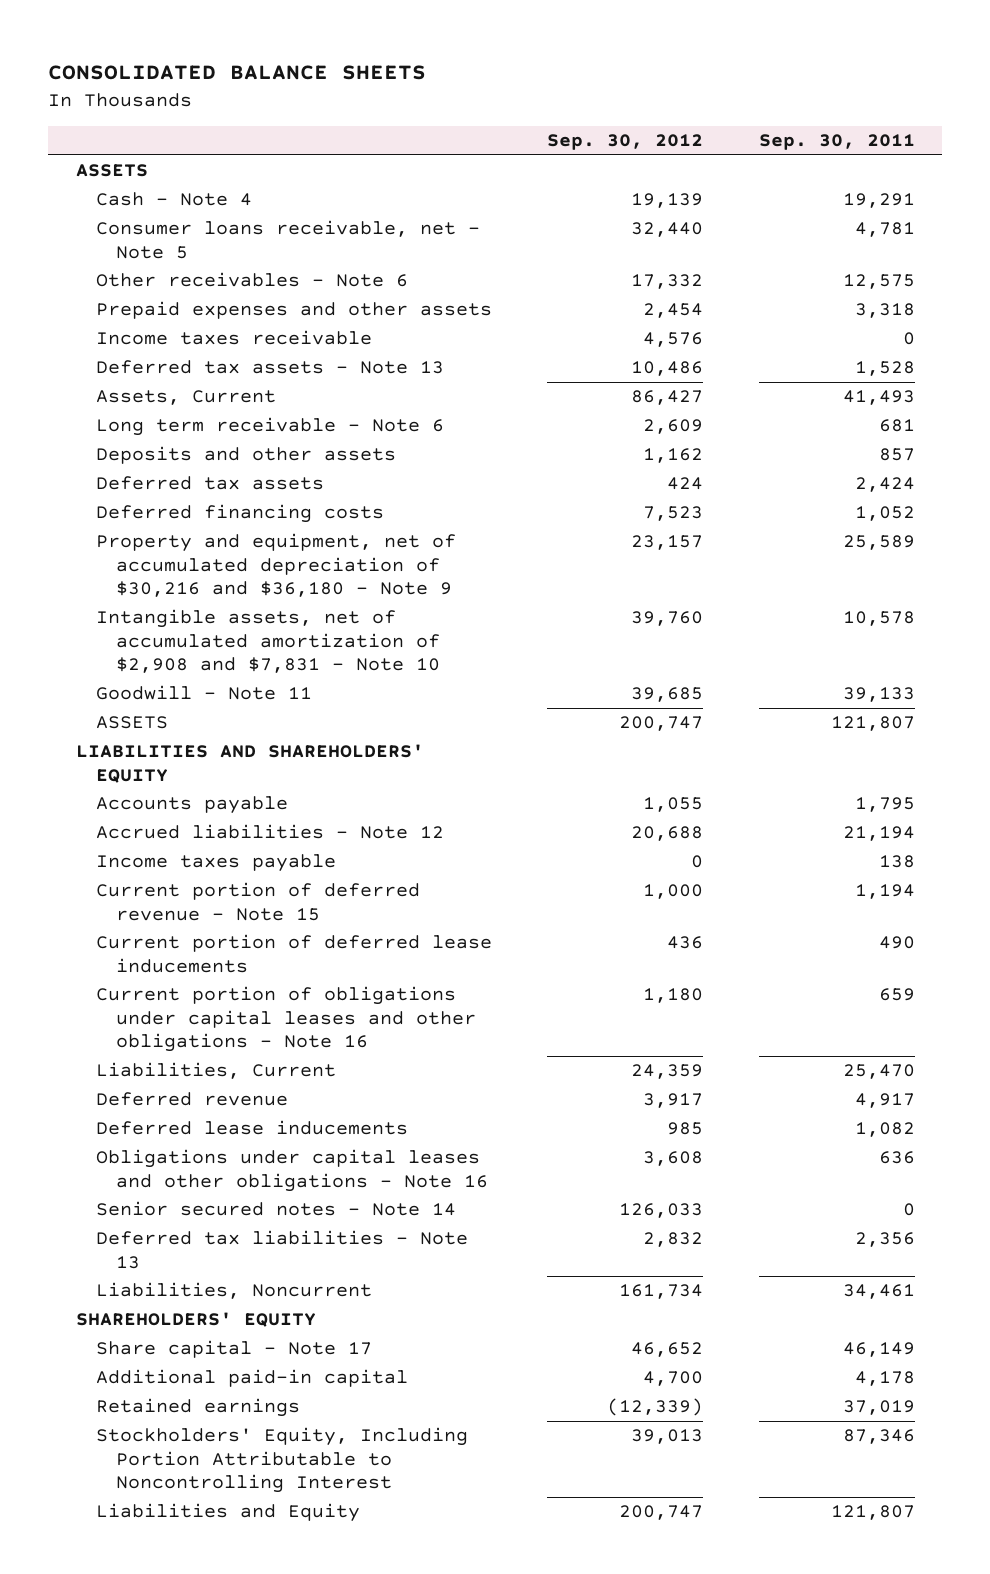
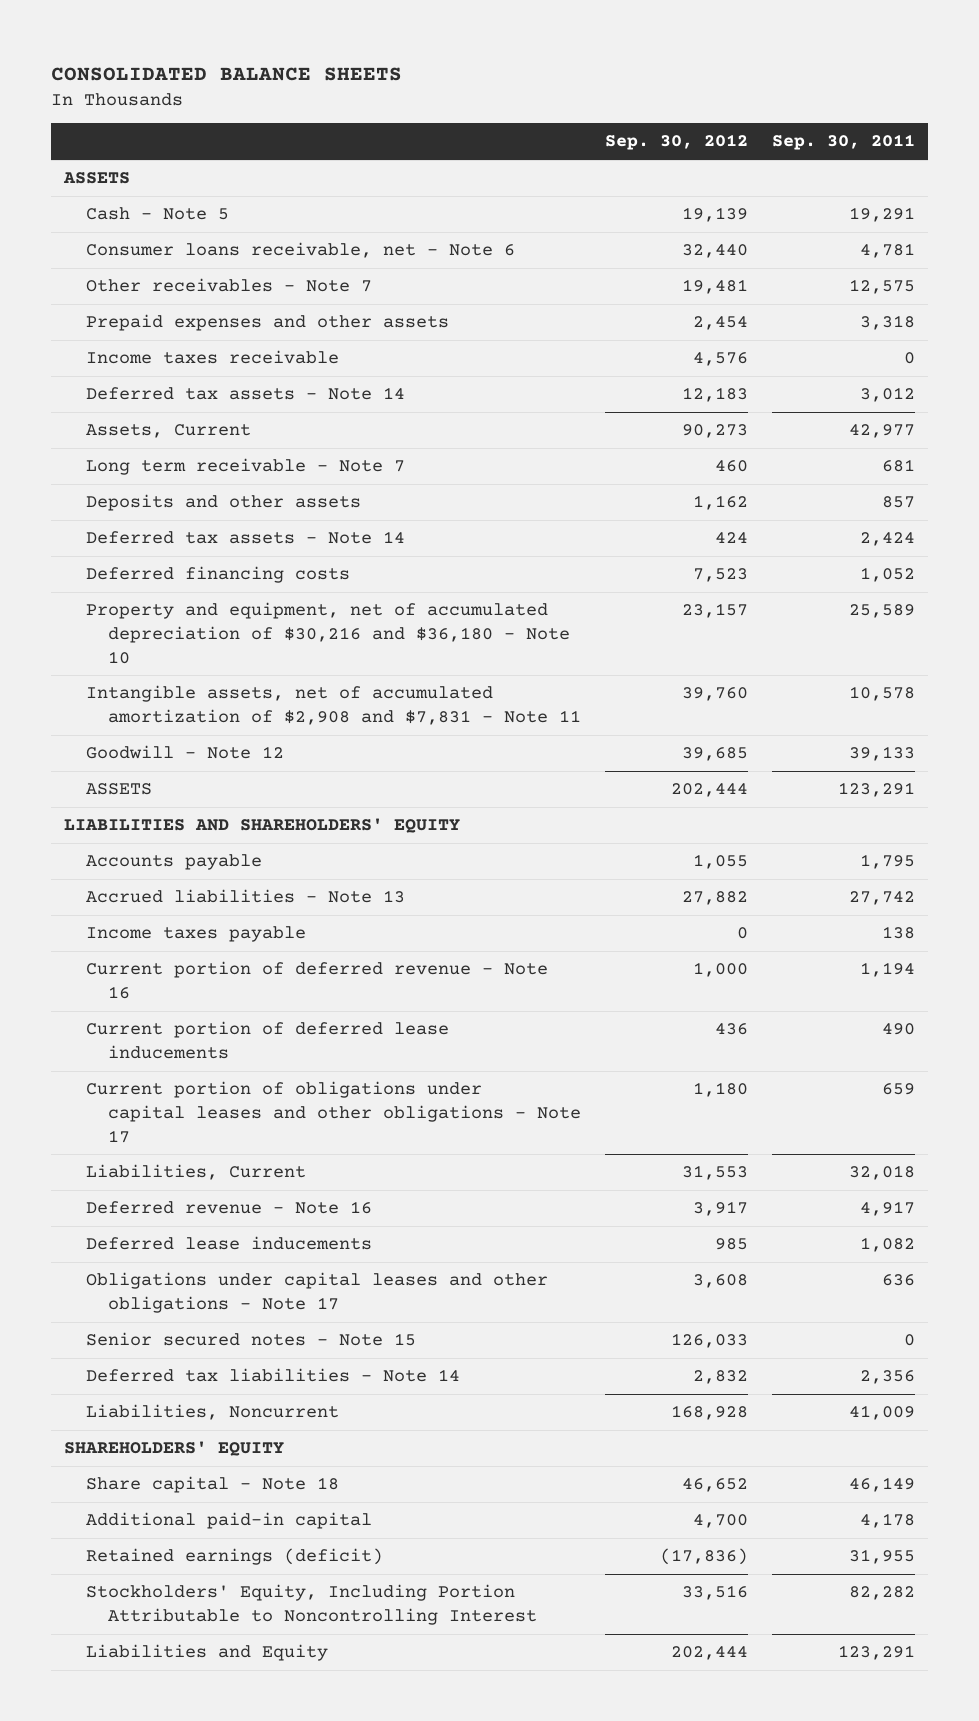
[95,192,252,207] Cash - Note 4 -> [85,207,229,221] Cash - Note 5
[95,220,480,259] Consumer loans receivable, net - Note 5 -> [85,242,515,259] Consumer loans receivable, net - Note 6
[95,272,408,288] Other receivables - Note 6 -> [85,278,372,293] Other receivables - Note 7
[631,274,704,290] 17,332 -> [681,279,748,295] 19,481
[95,360,444,375] Deferred tax assets - Note 13 -> [85,387,405,401] Deferred tax assets - Note 14
[631,361,704,377] 10,486 -> [681,387,748,403] 12,183
[854,361,915,377] 1,528 -> [860,387,916,403] 3,012
[631,390,704,406] 86,427 -> [681,424,748,439] 90,273
[842,390,915,406] 41,493 -> [849,424,916,439] 42,977
[95,417,444,437] Long term receivable - Note 6 -> [85,458,405,476] Long term receivable - Note 7
[643,419,704,435] 2,609 -> [714,460,748,473] 460
[95,476,324,491] Deferred tax assets -> [85,531,405,545] Deferred tax assets - Note 14
[95,533,456,598] Property and equipment, net of accumulated depreciation of $30,216 and $36,180 - Note 9 -> [85,602,570,664] Property and equipment, net of accumulated depreciation of $30,216 and $36,180 - Note 10
[95,609,440,674] Intangible assets, net of accumulated amortization of $2,908 and $7,831 - Note 10 -> [85,685,581,726] Intangible assets, net of accumulated amortization of $2,908 and $7,831 - Note 11
[95,685,312,701] Goodwill - Note 11 -> [85,745,284,760] Goodwill - Note 12
[619,716,704,732] 200,747 -> [670,783,748,798] 202,444
[830,716,915,732] 121,807 -> [838,782,916,798] 123,291
[95,824,444,840] Accrued liabilities - Note 12 -> [85,889,405,904] Accrued liabilities - Note 13
[631,826,704,842] 20,688 -> [681,891,748,906] 27,882
[842,826,915,842] 21,194 -> [849,891,916,906] 27,742
[95,882,420,921] Current portion of deferred revenue - Note 15 -> [85,961,548,1000] Current portion of deferred revenue - Note 16
[95,986,476,1053] Current portion of obligations under capital leases and other obligations - Note 16 -> [85,1081,581,1143] Current portion of obligations under capital leases and other obligations - Note 17
[631,1064,704,1080] 24,359 -> [681,1165,748,1181] 31,553
[842,1064,915,1080] 25,470 -> [849,1165,916,1181] 32,018
[95,1092,288,1107] Deferred revenue -> [85,1201,372,1215] Deferred revenue - Note 16
[95,1149,488,1192] Obligations under capital leases and other obligations - Note 16 -> [85,1272,548,1314] Obligations under capital leases and other obligations - Note 17
[95,1201,456,1217] Senior secured notes - Note 14 -> [85,1332,416,1347] Senior secured notes - Note 15
[95,1230,468,1269] Deferred tax liabilities - Note 13 -> [85,1368,460,1383] Deferred tax liabilities - Note 14
[619,1284,704,1300] 161,734 -> [670,1405,748,1421] 168,928
[842,1284,915,1300] 34,461 -> [849,1405,916,1421] 41,009
[95,1340,372,1359] Share capital - Note 17 -> [85,1476,339,1494] Share capital - Note 18
[95,1398,300,1418] Retained earnings -> [85,1548,383,1566] Retained earnings (deficit)
[607,1398,704,1417] (12,339) -> [659,1548,748,1566] (17,836)
[842,1400,915,1416] 37,019 -> [849,1549,916,1565] 31,955
[631,1429,704,1445] 39,013 -> [681,1585,748,1601] 33,516
[842,1429,915,1445] 87,346 -> [849,1586,916,1601] 82,282
[619,1505,704,1521] 200,747 -> [670,1646,748,1661] 202,444
[830,1505,915,1521] 121,807 -> [838,1645,916,1661] 123,291

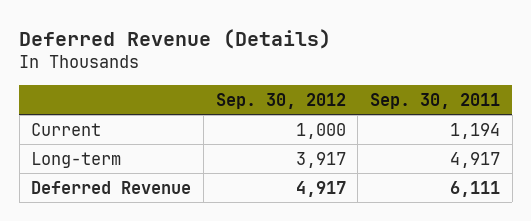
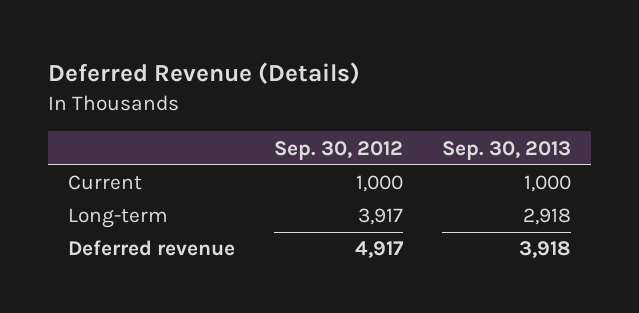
[369,92,500,109] Sep. 30, 2011 -> none
none -> [442,140,572,160] Sep. 30, 2013
[31,180,192,194] Deferred Revenue -> [67,240,235,257] Deferred revenue

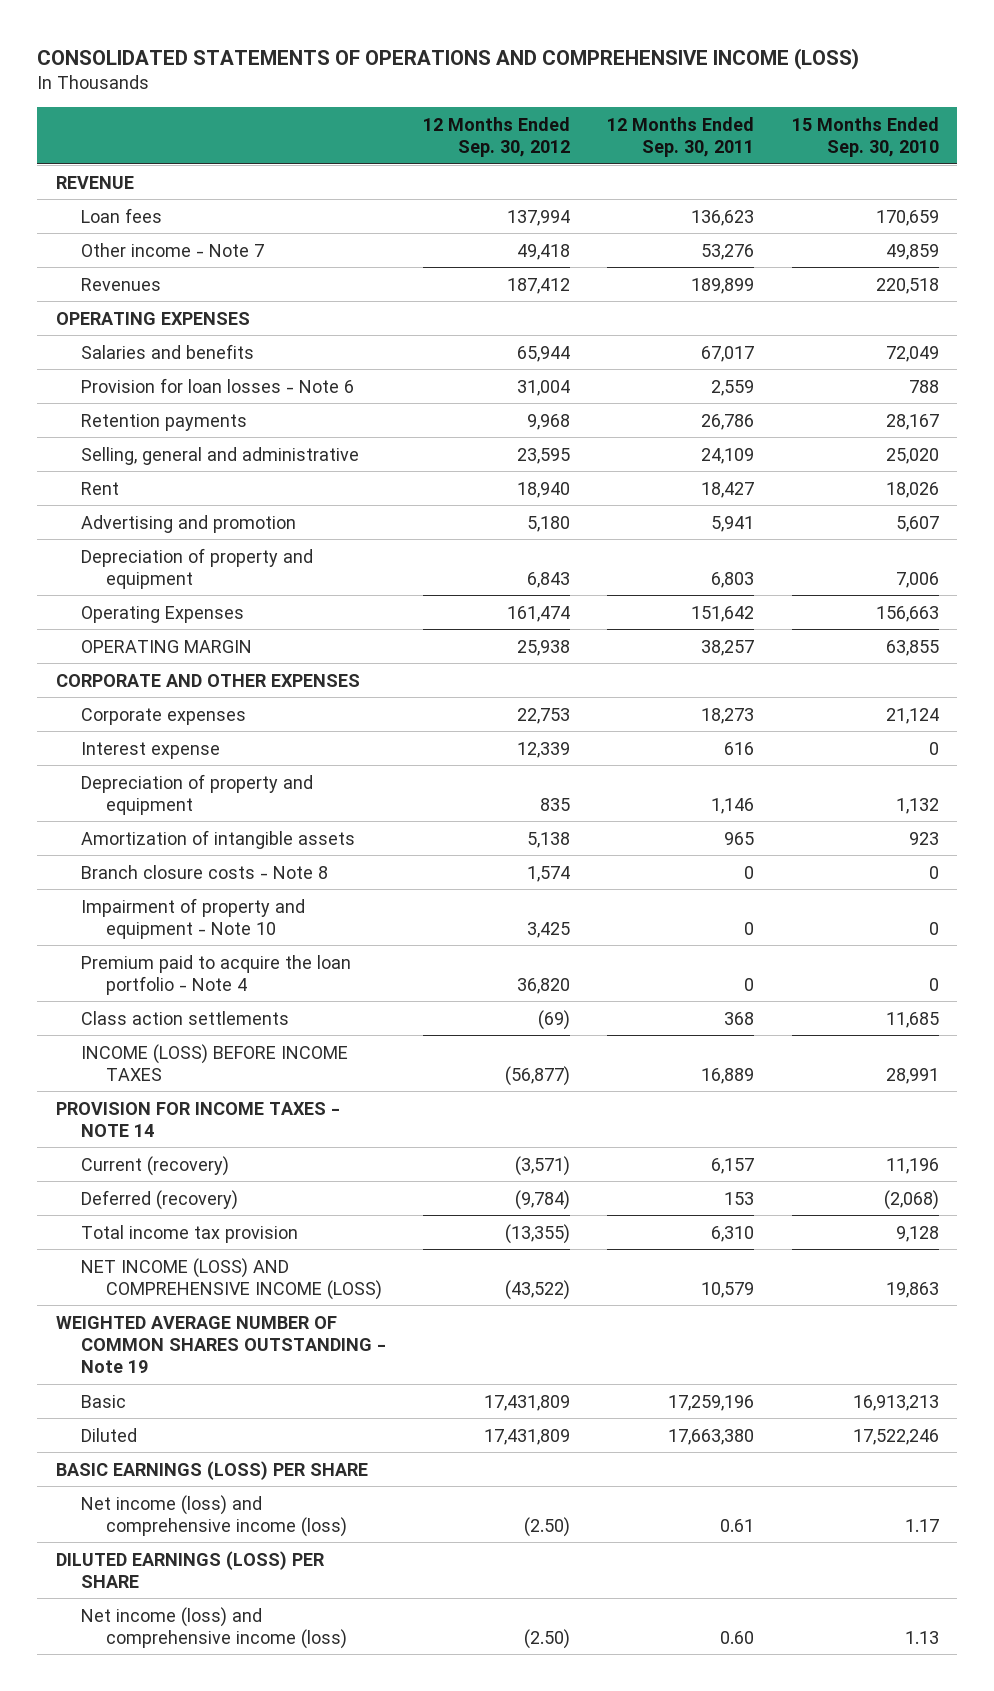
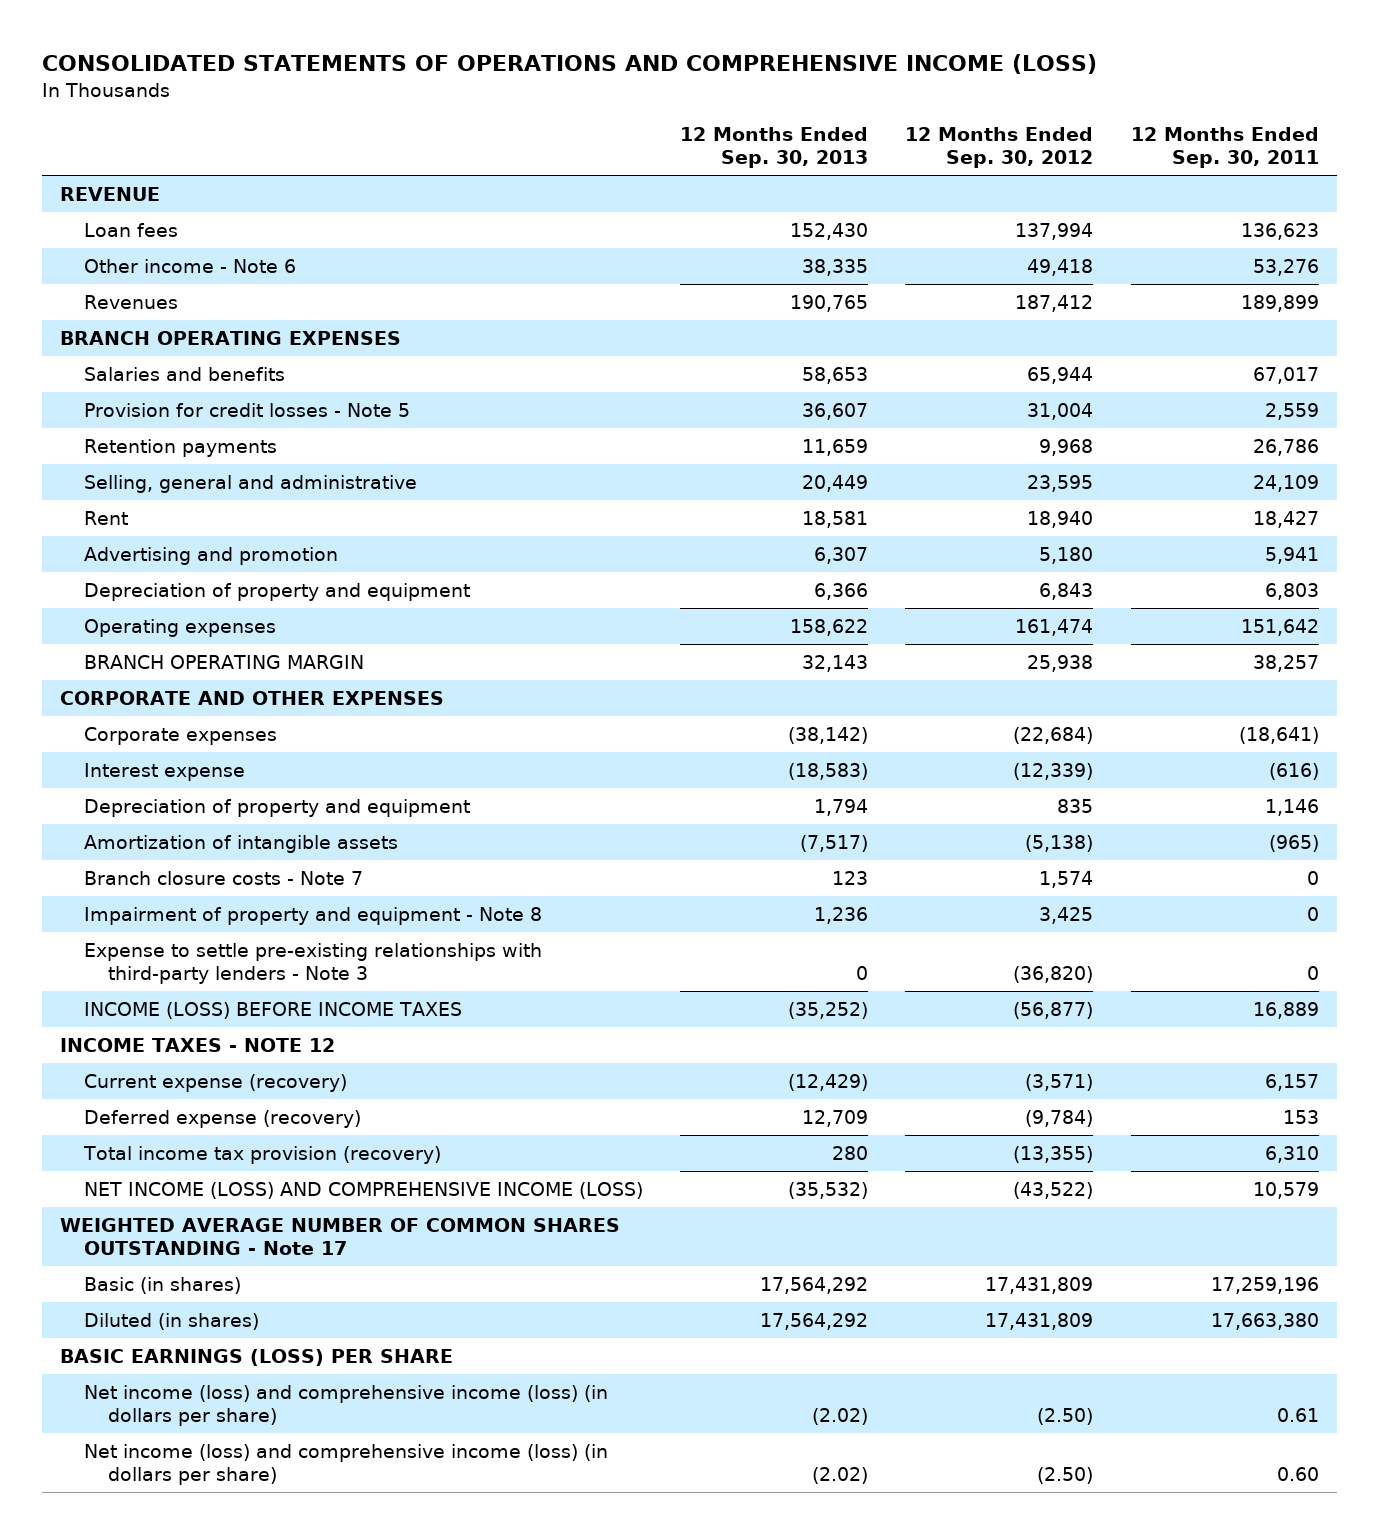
[791,116,939,157] 15 Months Ended Sep. 30, 2010 -> none
none -> [680,127,869,169] 12 Months Ended Sep. 30, 2013
[80,242,264,257] Other income - Note 7 -> [84,259,297,274] Other income - Note 6
[55,311,250,325] OPERATING EXPENSES -> [60,331,402,346] BRANCH OPERATING EXPENSES
[80,377,354,393] Provision for loan losses - Note 6 -> [84,403,411,418] Provision for credit losses - Note 5
[80,605,244,623] Operating Expenses -> [84,619,277,638] Operating expenses
[80,639,252,653] OPERATING MARGIN -> [84,655,365,670] BRANCH OPERATING MARGIN
[517,707,571,724] 22,753 -> [1013,727,1094,745] (22,684)
[701,707,755,724] 18,273 -> [1238,727,1319,745] (18,641)
[517,741,571,758] 12,339 -> [1013,763,1094,781] (12,339)
[724,741,755,755] 616 -> [1268,763,1319,781] (616)
[80,954,351,995] Premium paid to acquire the loan portfolio - Note 4 -> none
[80,1010,289,1025] Class action settlements -> none
[527,831,571,848] 5,138 -> [1025,835,1094,853] (5,138)
[724,831,755,845] 965 -> [1268,835,1319,853] (965)
[80,864,328,879] Branch closure costs - Note 8 -> [84,871,364,886] Branch closure costs - Note 7
[80,897,305,939] Impairment of property and equipment - Note 10 -> [84,907,543,926] Impairment of property and equipment - Note 8
none -> [84,943,543,984] Expense to settle pre-existing relationships with third-party lenders - Note 3
[55,1101,340,1137] PROVISION FOR INCOME TAXES - NOTE 14 -> [60,1038,336,1053] INCOME TAXES - NOTE 12
[80,1155,229,1176] Current (recovery) -> [84,1074,348,1093] Current expense (recovery)
[80,1189,238,1210] Deferred (recovery) -> [84,1110,362,1129] Deferred expense (recovery)
[80,1224,298,1243] Total income tax provision -> [83,1146,442,1165] Total income tax provision (recovery)
[55,1315,386,1373] WEIGHTED AVERAGE NUMBER OF COMMON SHARES OUTSTANDING - Note 19 -> [60,1218,621,1255] WEIGHTED AVERAGE NUMBER OF COMMON SHARES OUTSTANDING - Note 17
[80,1394,126,1408] Basic -> [84,1277,242,1295] Basic (in shares)
[80,1427,137,1442] Diluted -> [84,1313,260,1331] Diluted (in shares)
[55,1550,325,1588] DILUTED EARNINGS (LOSS) PER SHARE -> none
[80,1494,348,1537] Net income (loss) and comprehensive income (loss) -> [84,1385,609,1426] Net income (loss) and comprehensive income (loss) (in dollars per share)
[80,1606,348,1649] Net income (loss) and comprehensive income (loss) -> [84,1444,609,1485] Net income (loss) and comprehensive income (loss) (in dollars per share)

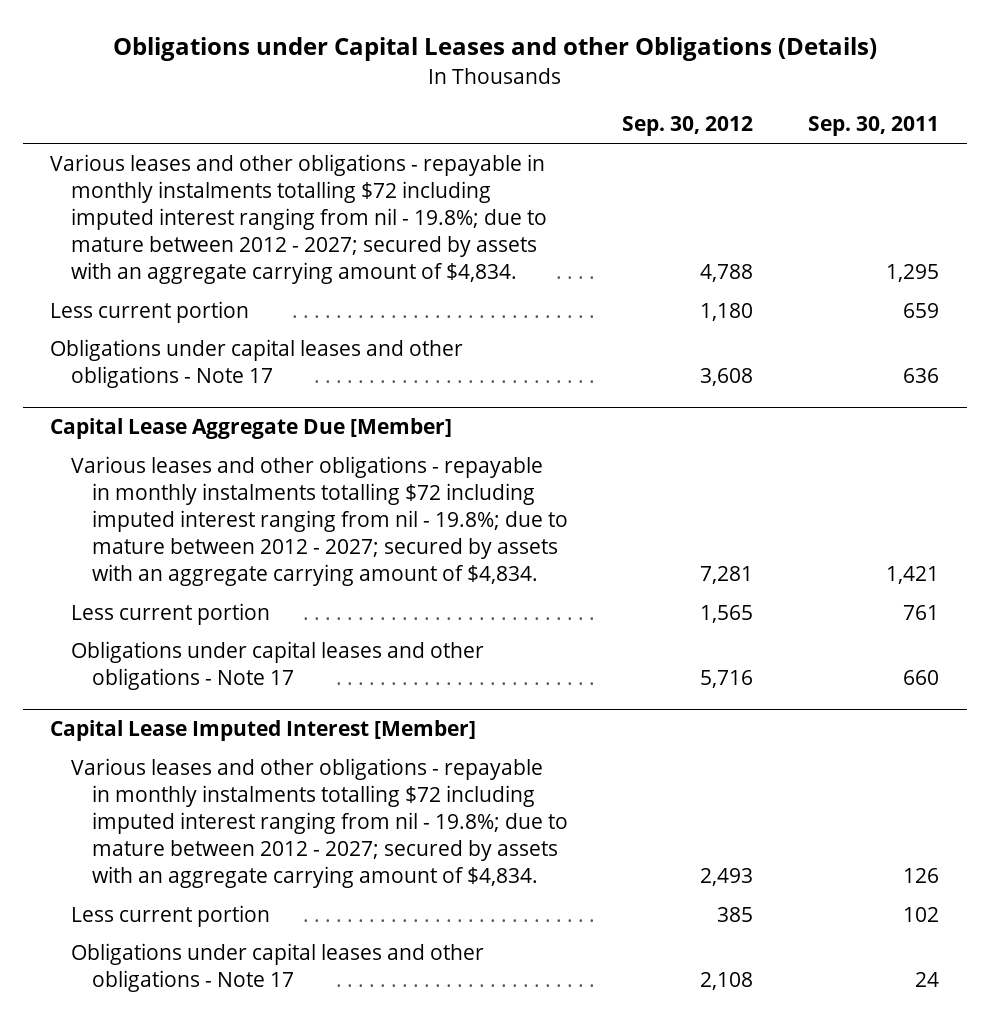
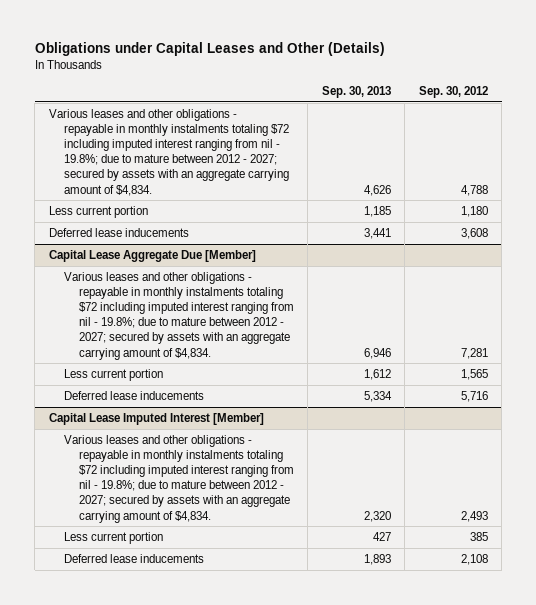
[112,37,877,62] Obligations under Capital Leases and other Obligations (Details) -> [34,41,385,56] Obligations under Capital Leases and Other (Details)
[808,116,940,137] Sep. 30, 2011 -> none
none -> [321,86,391,99] Sep. 30, 2013
[50,153,547,284] Various leases and other obligations - repayable in monthly instalments totalling $72 including imputed interest ranging from nil - 19.8%; due to mature between 2012 - 2027; secured by assets with an aggregate carrying amount of $4,834. -> [48,108,289,196] Various leases and other obligations - repayable in monthly instalments totaling $72 including imputed interest ranging from nil - 19.8%; due to mature between 2012 - 2027; secured by assets with an aggregate carrying amount of $4,834.
[50,338,464,388] Obligations under capital leases and other obligations - Note 17 -> [48,227,189,237] Deferred lease inducements
[70,455,568,586] Various leases and other obligations - repayable in monthly instalments totalling $72 including imputed interest ranging from nil - 19.8%; due to mature between 2012 - 2027; secured by assets with an aggregate carrying amount of $4,834. -> [63,271,294,360] Various leases and other obligations - repayable in monthly instalments totaling $72 including imputed interest ranging from nil - 19.8%; due to mature between 2012 - 2027; secured by assets with an aggregate carrying amount of $4,834.
[70,640,484,690] Obligations under capital leases and other obligations - Note 17 -> [63,390,204,400] Deferred lease inducements
[70,757,568,888] Various leases and other obligations - repayable in monthly instalments totalling $72 including imputed interest ranging from nil - 19.8%; due to mature between 2012 - 2027; secured by assets with an aggregate carrying amount of $4,834. -> [63,434,294,523] Various leases and other obligations - repayable in monthly instalments totaling $72 including imputed interest ranging from nil - 19.8%; due to mature between 2012 - 2027; secured by assets with an aggregate carrying amount of $4,834.
[70,942,484,992] Obligations under capital leases and other obligations - Note 17 -> [63,553,204,563] Deferred lease inducements

